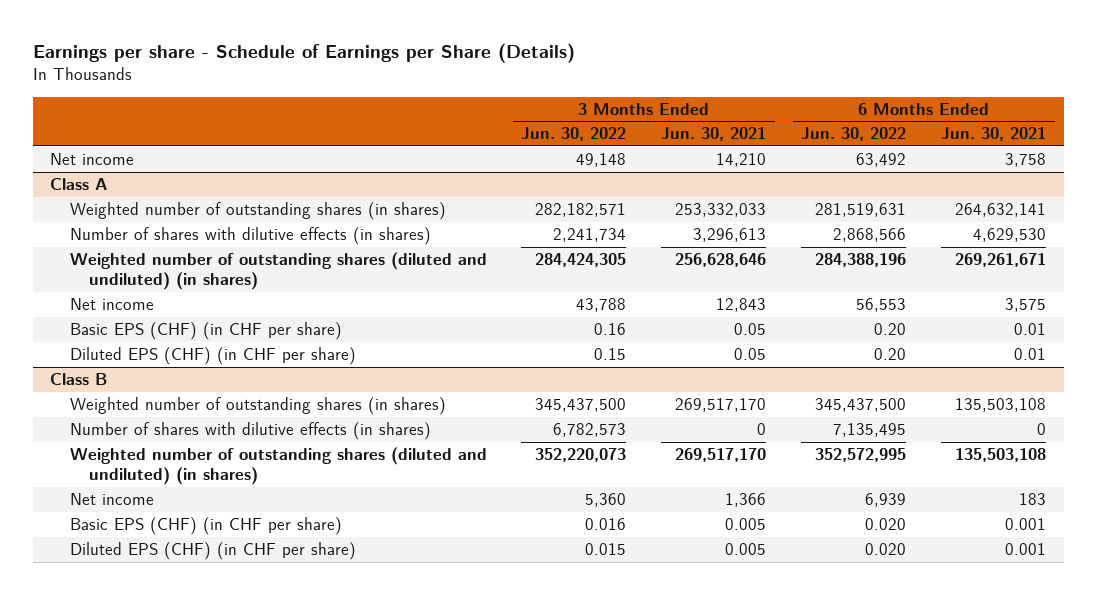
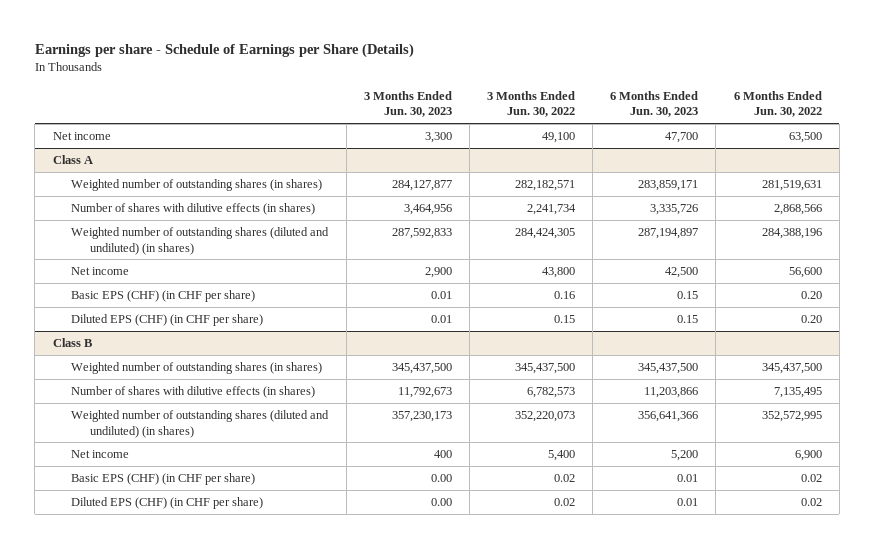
[661,127,767,142] Jun. 30, 2021 -> none
[941,127,1047,142] Jun. 30, 2021 -> none
none -> [363,90,452,118] 3 Months Ended Jun. 30, 2023
none -> [610,90,699,118] 6 Months Ended Jun. 30, 2023
[576,153,627,168] 49,148 -> [542,131,576,143] 49,100
[856,153,907,168] 63,492 -> [788,131,822,143] 63,500
[576,298,627,313] 43,788 -> [542,266,576,278] 43,800
[856,298,907,313] 56,553 -> [788,266,822,278] 56,600
[585,493,627,508] 5,360 -> [548,449,576,461] 5,400
[865,493,907,508] 6,939 -> [794,449,822,461] 6,900
[585,518,627,531] 0.016 -> [554,473,576,482] 0.02
[865,518,907,531] 0.020 -> [800,473,822,482] 0.02
[585,543,627,556] 0.015 -> [554,497,576,506] 0.02
[865,543,907,556] 0.020 -> [800,497,822,506] 0.02

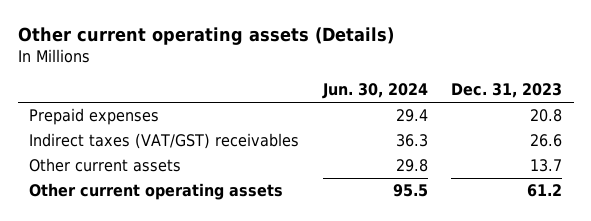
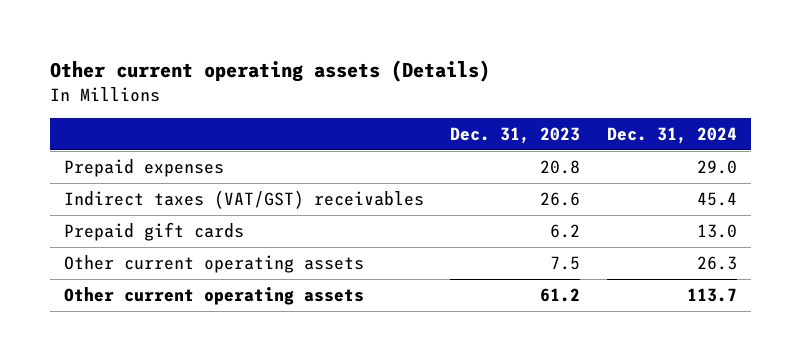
[321,83,428,100] Jun. 30, 2024 -> none
none -> [607,127,738,145] Dec. 31, 2024
none -> [63,221,244,241] Prepaid gift cards
[29,158,182,173] Other current assets -> [63,254,364,273] Other current operating assets
[530,159,563,173] 13.7 -> [550,255,581,270] 7.5

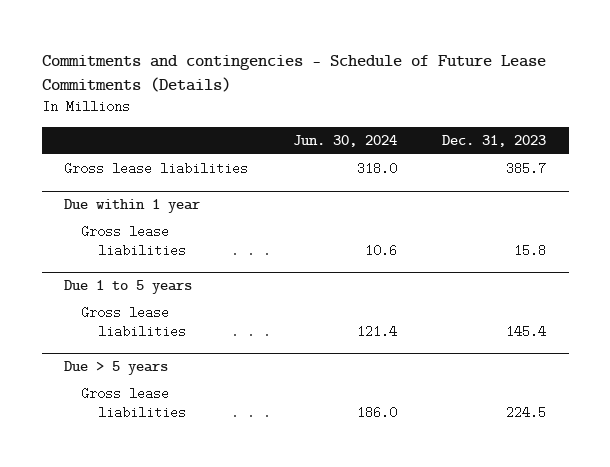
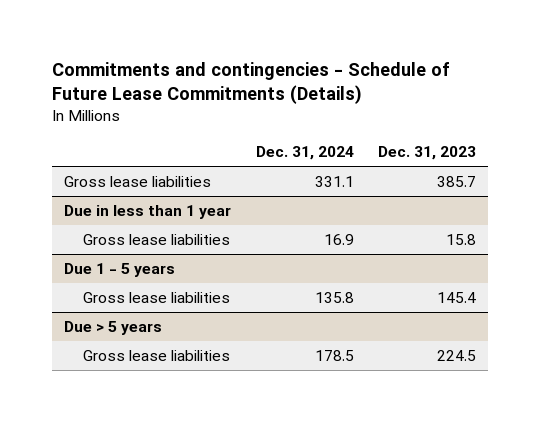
[293,135,398,148] Jun. 30, 2024 -> none
none -> [255,146,354,161] Dec. 31, 2024
[64,199,201,214] Due within 1 year -> [64,205,232,220] Due in less than 1 year
[64,280,193,295] Due 1 to 5 years -> [64,263,176,278] Due 1 - 5 years

